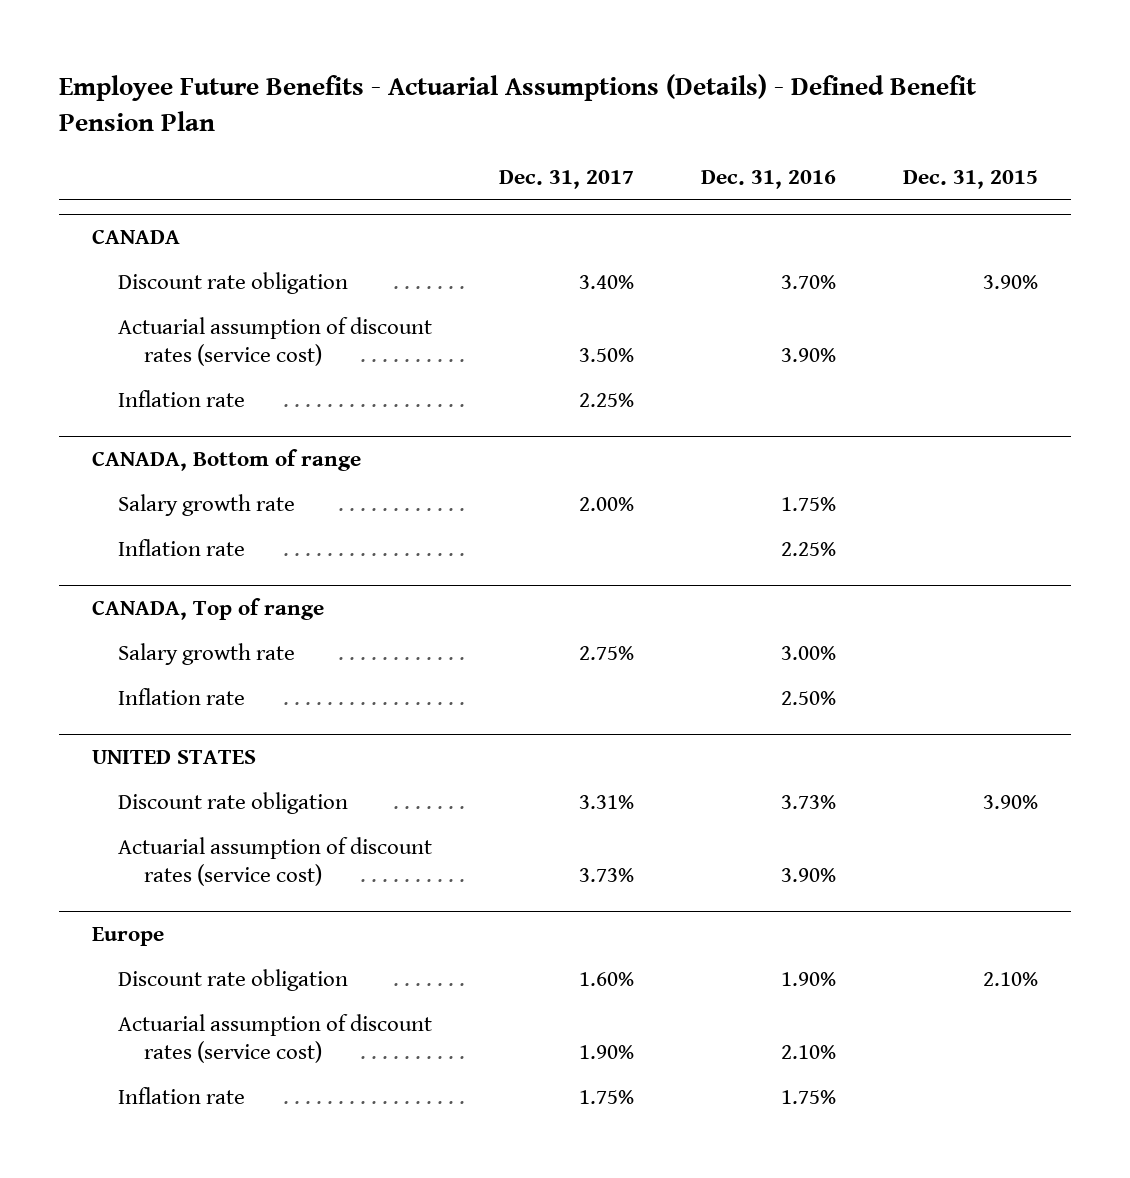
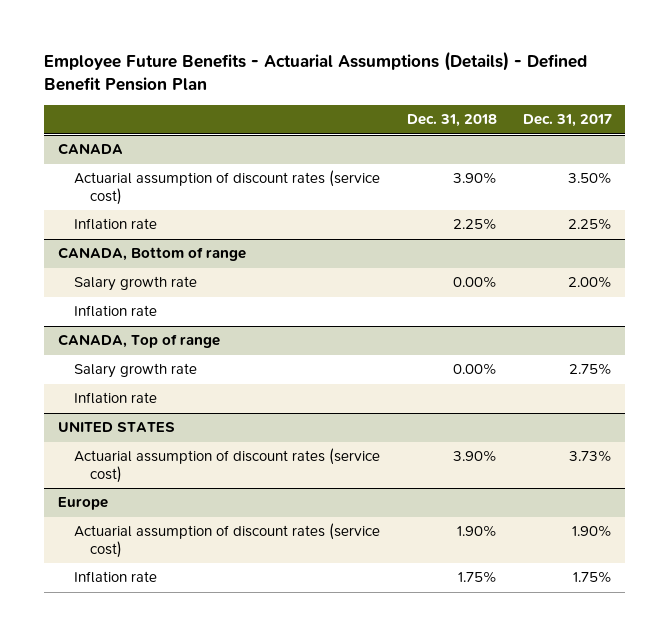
[700,170,836,190] Dec. 31, 2016 -> none
[902,170,1038,190] Dec. 31, 2015 -> none
none -> [406,114,497,128] Dec. 31, 2018
[117,271,348,294] Discount rate obligation -> none
[117,791,348,814] Discount rate obligation -> none
[117,968,348,991] Discount rate obligation -> none

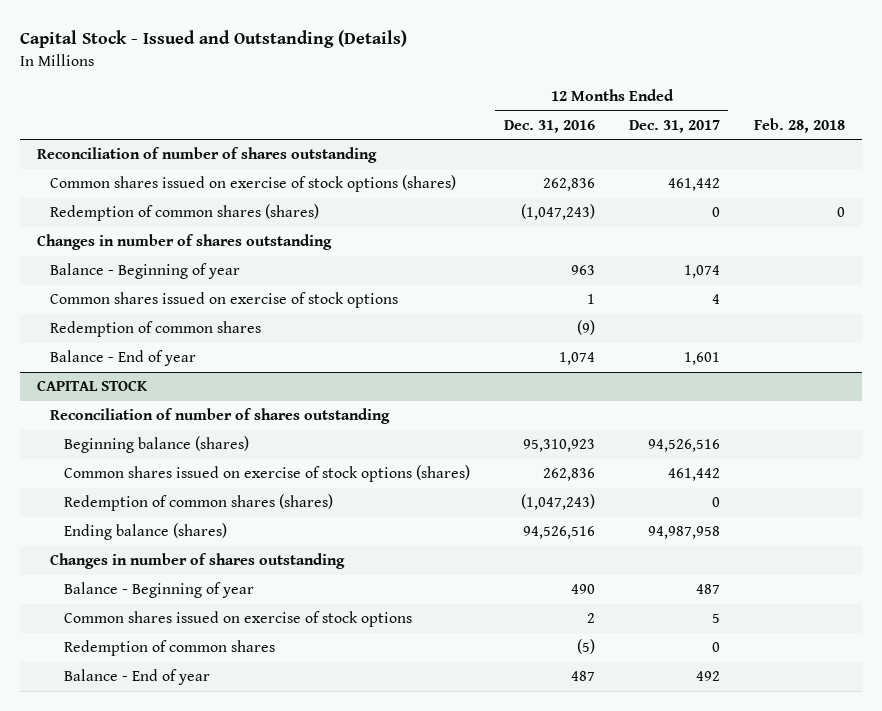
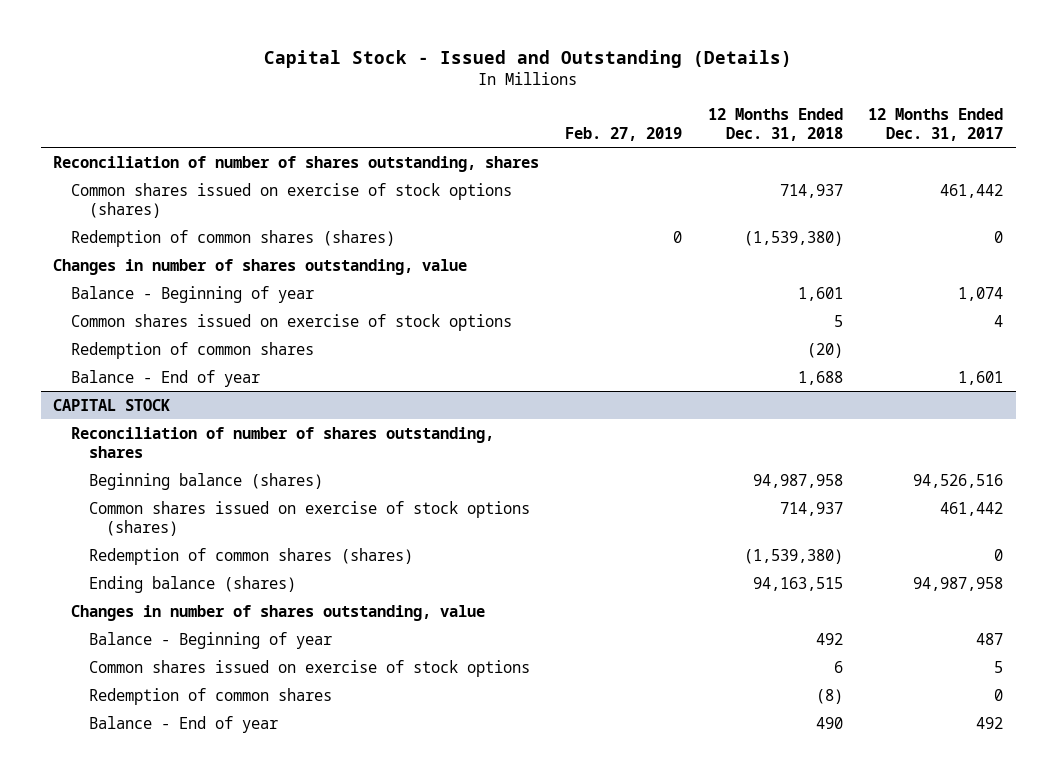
[503,119,595,133] Dec. 31, 2016 -> none
[753,117,845,133] Feb. 28, 2018 -> none
none -> [565,126,683,141] Feb. 27, 2019
none -> [707,107,843,141] 12 Months Ended Dec. 31, 2018
[36,147,377,164] Reconciliation of number of shares outstanding -> [53,155,540,172] Reconciliation of number of shares outstanding, shares
[36,234,332,251] Changes in number of shares outstanding -> [53,258,468,275] Changes in number of shares outstanding, value
[50,408,391,425] Reconciliation of number of shares outstanding -> [70,426,494,458] Reconciliation of number of shares outstanding, shares
[50,553,346,570] Changes in number of shares outstanding -> [70,604,485,621] Changes in number of shares outstanding, value

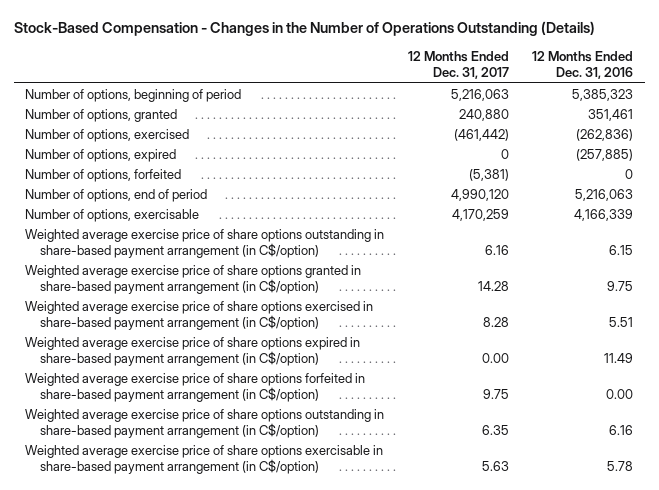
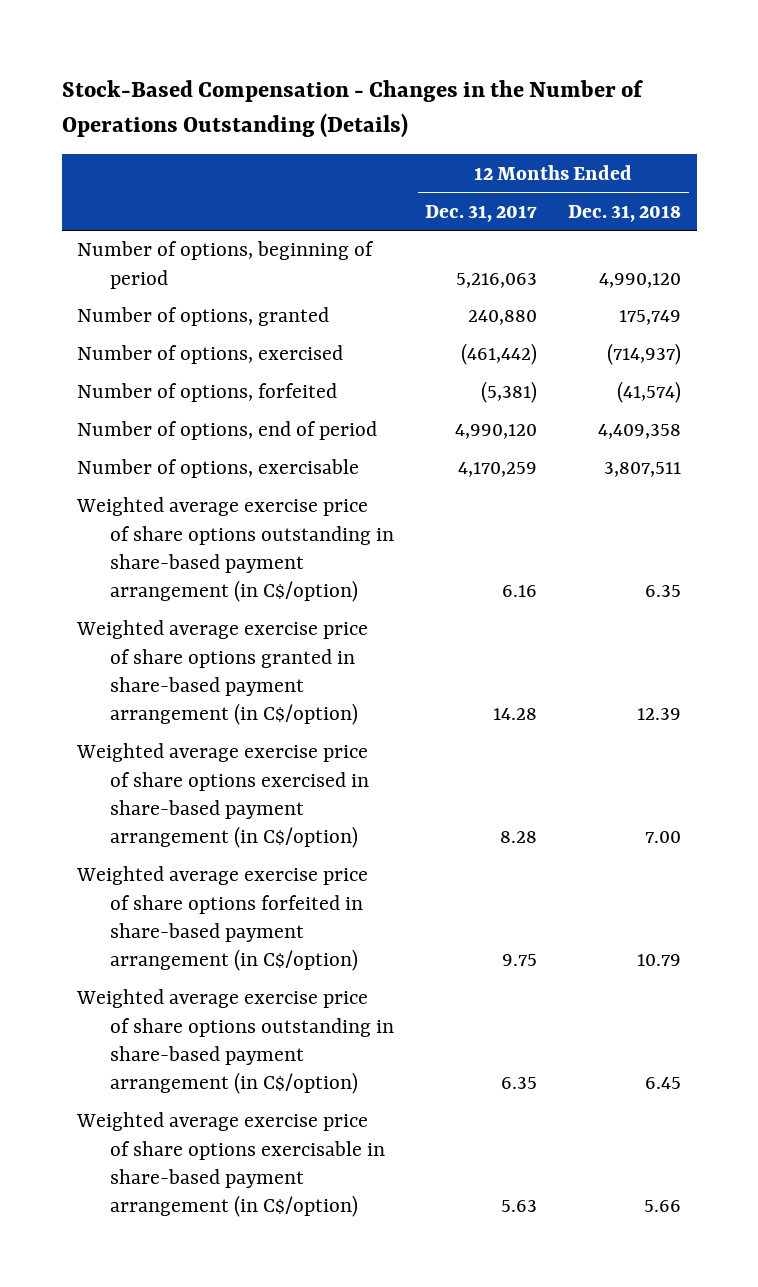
[532,50,634,80] 12 Months Ended Dec. 31, 2016 -> none
none -> [568,204,682,222] Dec. 31, 2018
[25,148,177,162] Number of options, expired -> none
[25,336,361,367] Weighted average exercise price of share options expired in share-based payment arrangement (in C$/option) -> none

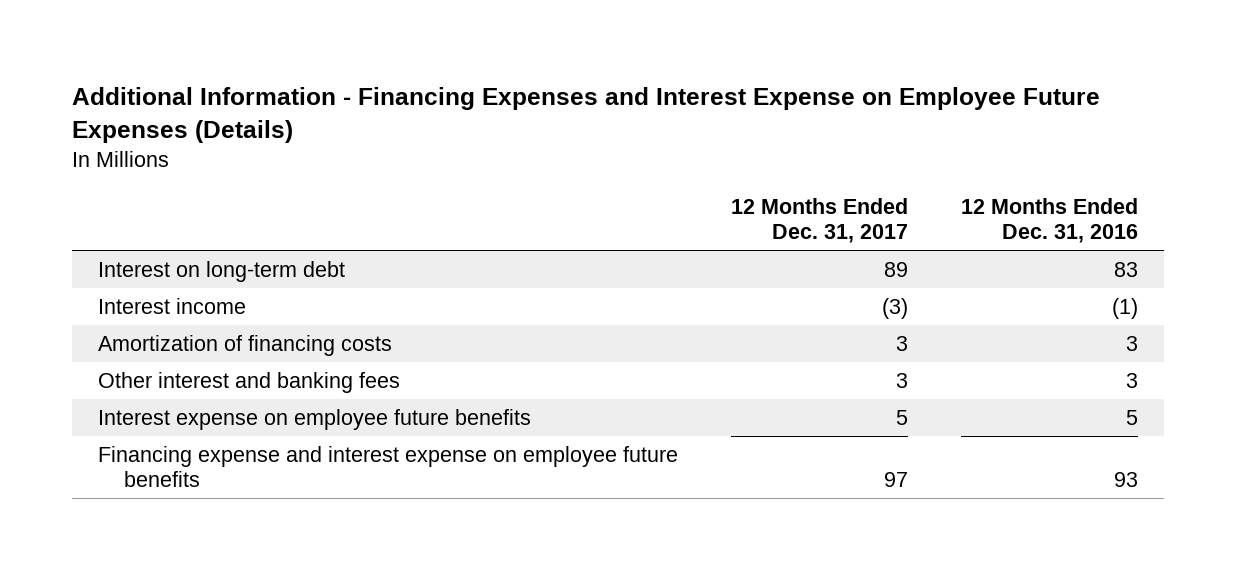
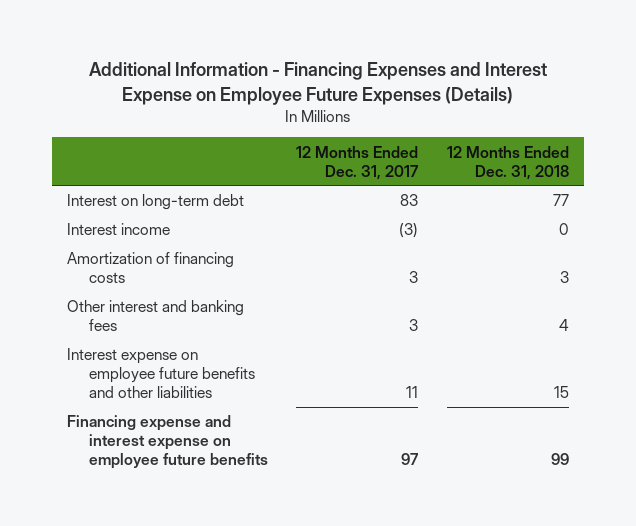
[961,198,1139,243] 12 Months Ended Dec. 31, 2016 -> none
none -> [447,145,570,180] 12 Months Ended Dec. 31, 2018
[884,261,909,277] 89 -> [400,194,419,207] 83
[98,408,532,430] Interest expense on employee future benefits -> [66,348,255,399] Interest expense on employee future benefits and other liabilities
[896,409,909,425] 5 -> [406,386,419,399] 11

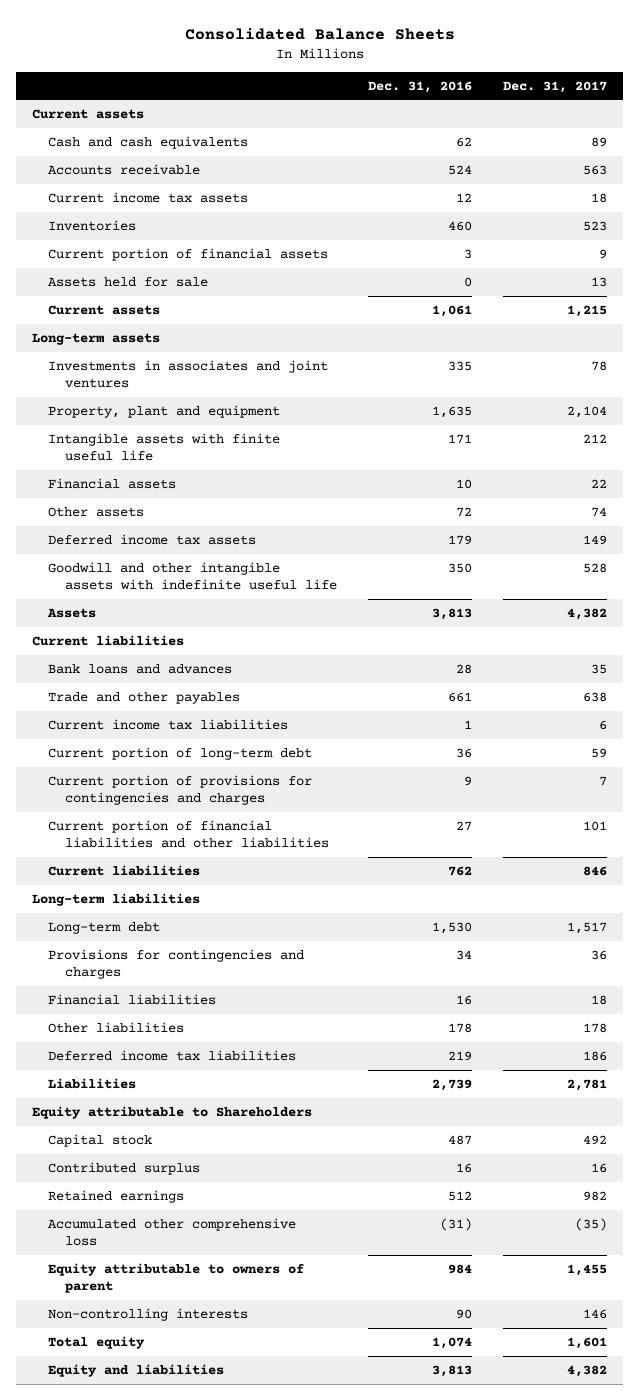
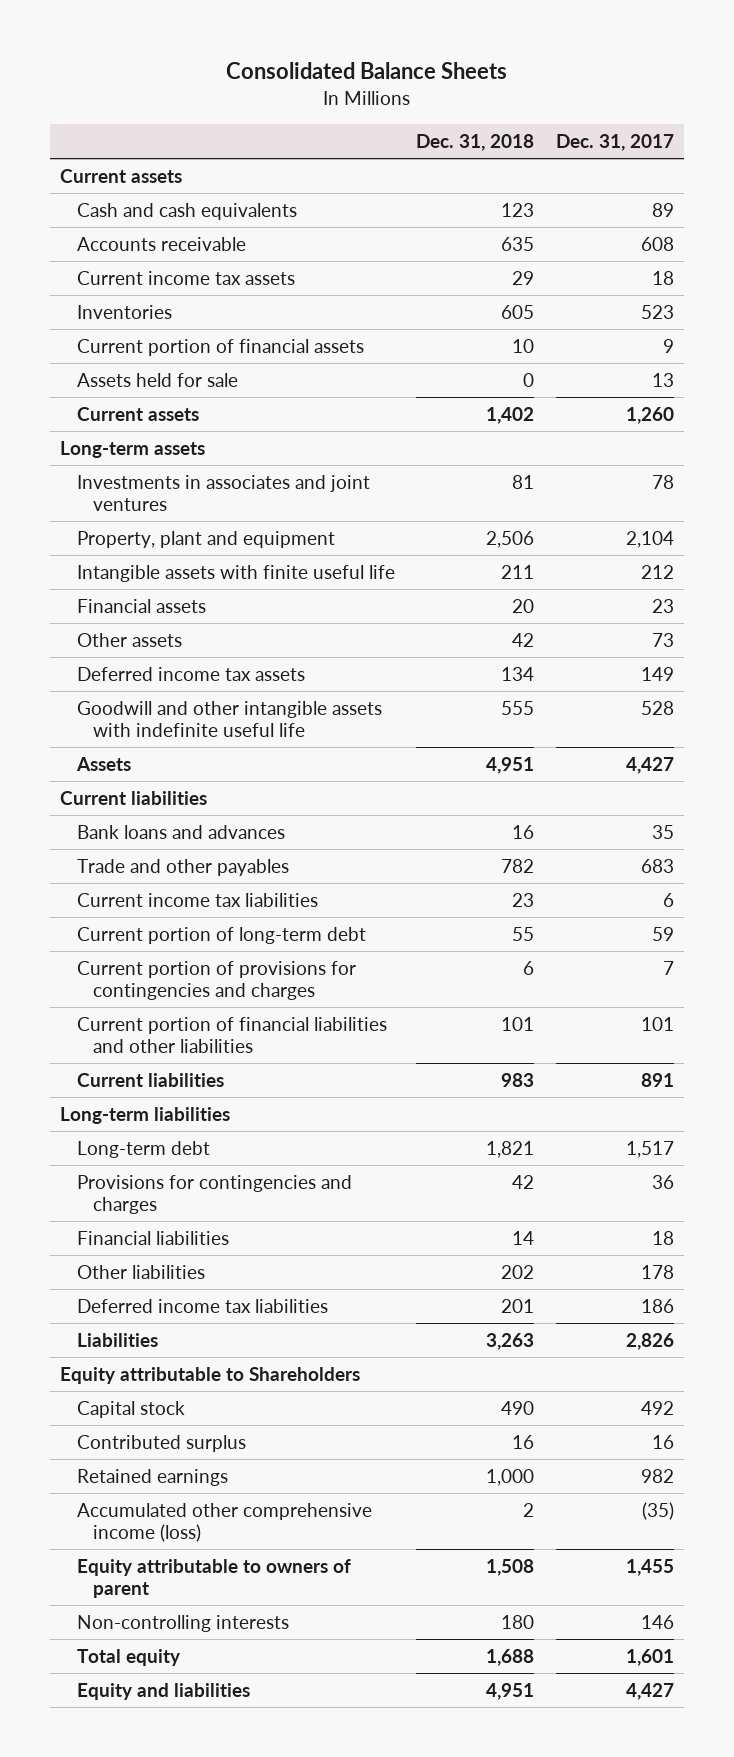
[367,80,472,93] Dec. 31, 2016 -> none
none -> [416,134,535,152] Dec. 31, 2018
[583,164,608,175] 563 -> [640,236,674,251] 608
[567,304,608,317] 1,215 -> [625,406,674,424] 1,260
[591,478,608,488] 22 -> [651,598,674,613] 23
[591,506,608,517] 74 -> [651,632,674,647] 73
[567,607,608,620] 4,382 -> [625,756,674,774] 4,427
[583,691,608,702] 638 -> [640,858,674,873] 683
[583,865,608,876] 846 -> [640,1072,674,1087] 891
[567,1078,608,1091] 2,781 -> [625,1332,674,1350] 2,826
[48,1217,297,1246] Accumulated other comprehensive loss -> [76,1502,372,1542] Accumulated other comprehensive income (loss)
[567,1364,608,1377] 4,382 -> [625,1682,674,1700] 4,427

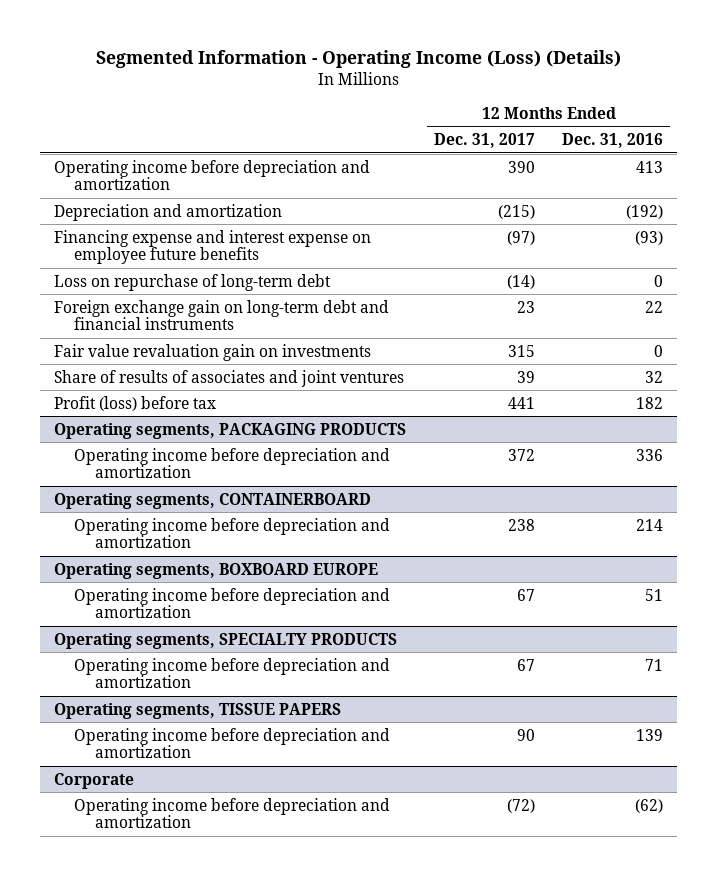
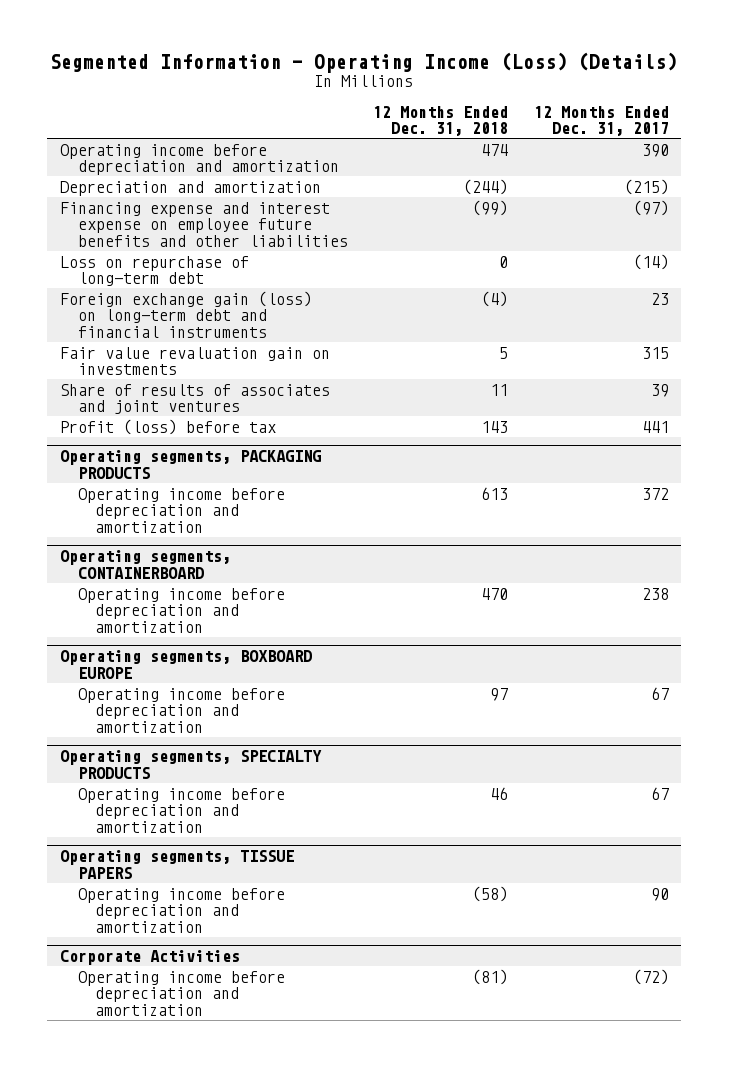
[562,132,664,148] Dec. 31, 2016 -> none
none -> [373,105,509,137] 12 Months Ended Dec. 31, 2018
[54,229,372,265] Financing expense and interest expense on employee future benefits -> [60,201,348,247] Financing expense and interest expense on employee future benefits and other liabilities
[54,299,390,331] Foreign exchange gain on long-term debt and financial instruments -> [60,290,313,338] Foreign exchange gain (loss) on long-term debt and financial instruments
[54,772,135,789] Corporate -> [60,950,241,966] Corporate Activities

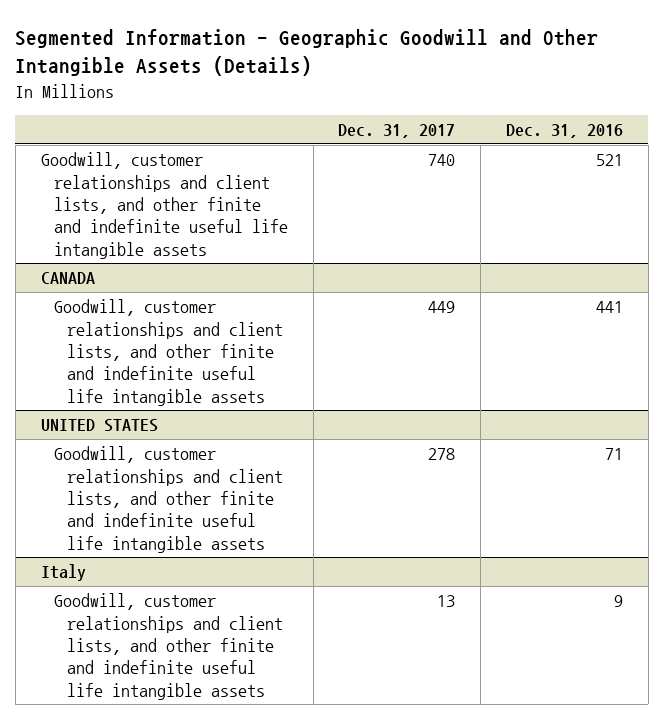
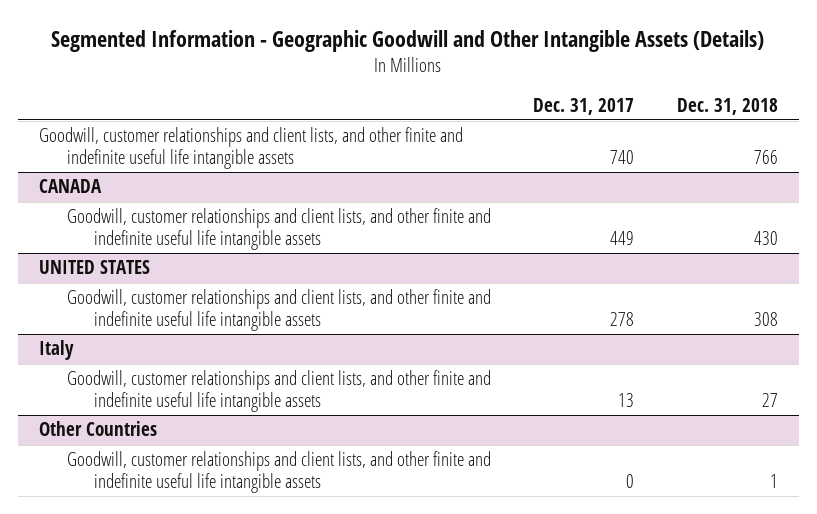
[506,124,624,139] Dec. 31, 2016 -> none
none -> [676,97,778,115] Dec. 31, 2018
none -> [39,421,158,437] Other Countries
none -> [66,451,491,493] Goodwill, customer relationships and client lists, and other finite and indefinite useful life intangible assets

